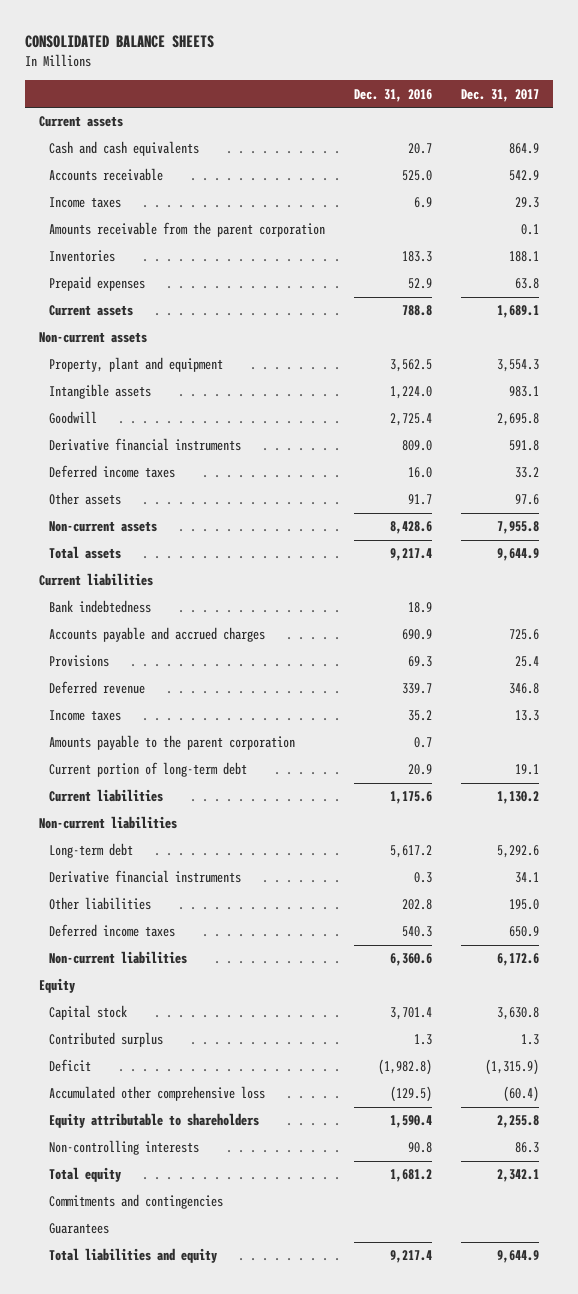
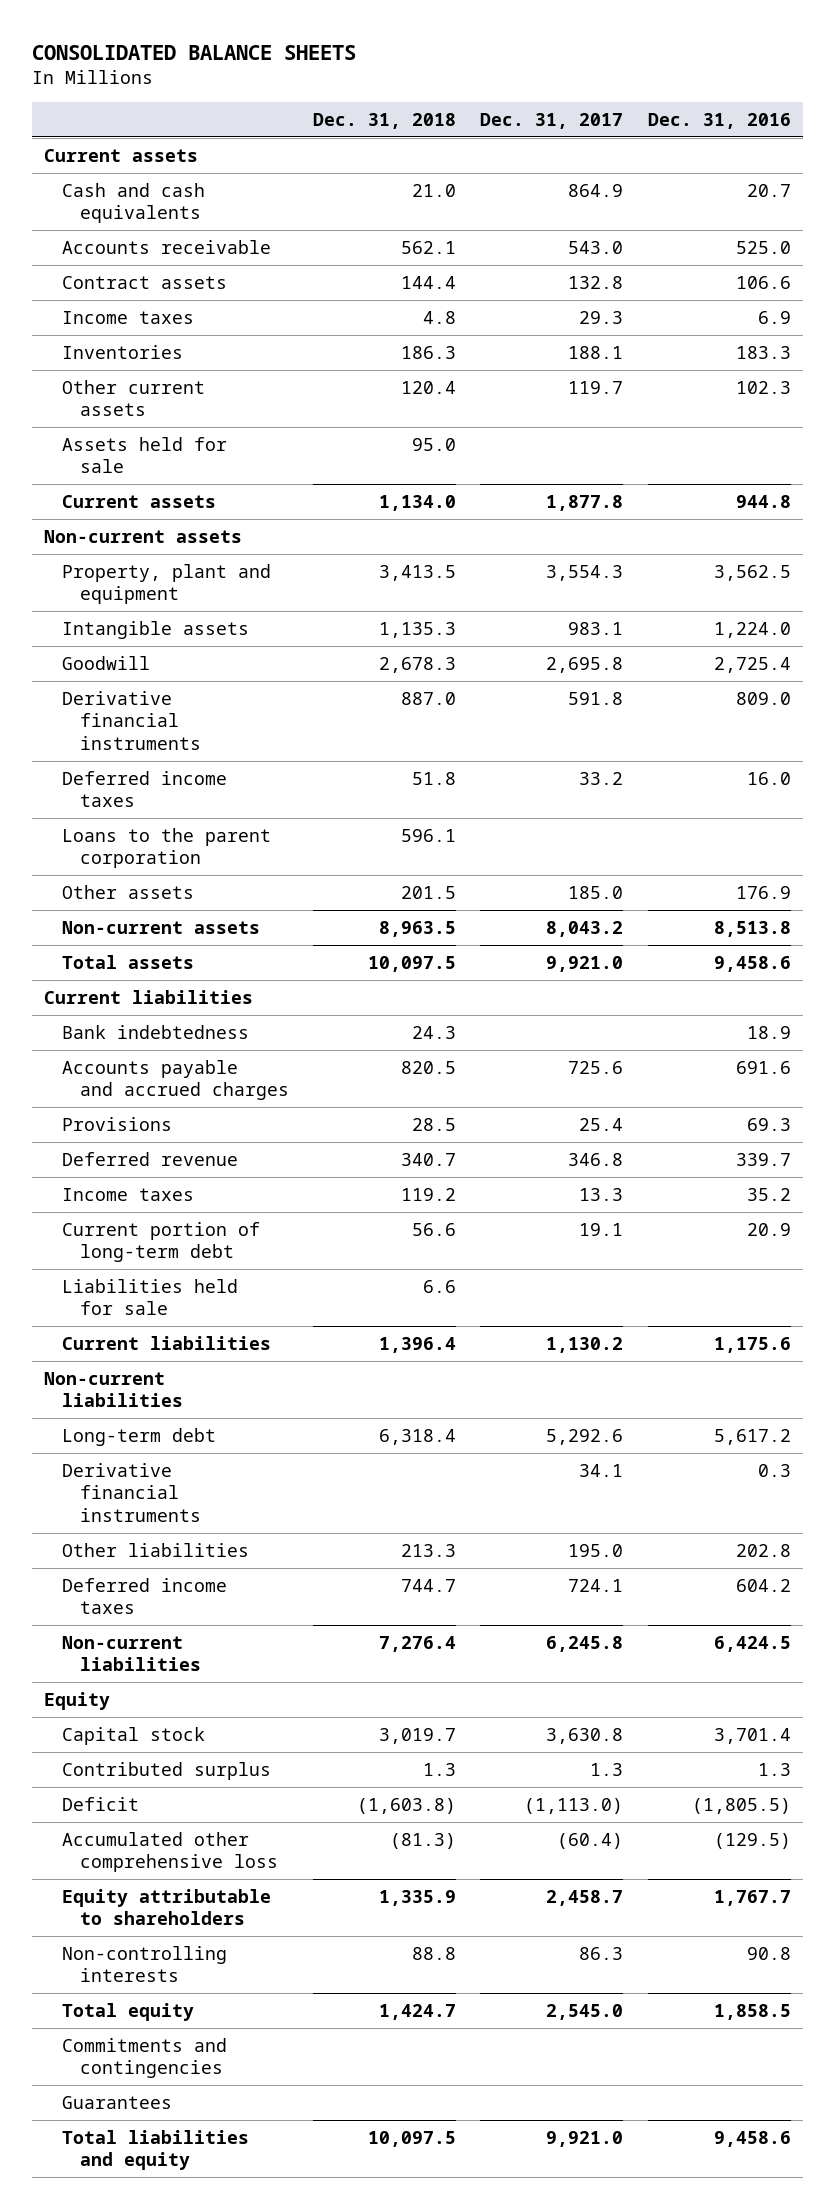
none -> [312,112,456,129] Dec. 31, 2018
[508,170,539,182] 542.9 -> [568,240,624,254] 543.0
none -> [61,275,227,289] Contract assets
[49,222,326,238] Amounts receivable from the parent corporation -> none
[49,276,146,292] Prepaid expenses -> none
none -> [61,379,205,417] Other current assets
none -> [61,436,227,474] Assets held for sale
[401,305,432,317] 788.8 -> [735,494,791,508] 944.8
[496,305,539,319] 1,689.1 -> [546,494,624,511] 1,877.8
none -> [61,827,271,869] Loans to the parent corporation
[407,494,432,506] 91.7 -> [735,885,791,899] 176.9
[514,494,539,506] 97.6 -> [568,885,624,899] 185.0
[389,521,432,535] 8,428.6 -> [713,920,791,937] 8,513.8
[496,521,539,535] 7,955.8 -> [546,920,624,937] 8,043.2
[389,548,432,562] 9,217.4 -> [713,955,791,972] 9,458.6
[496,548,539,562] 9,644.9 -> [546,955,624,972] 9,921.0
[401,629,432,641] 690.9 -> [735,1060,791,1074] 691.6
[49,735,296,751] Amounts payable to the parent corporation -> none
none -> [61,1278,238,1316] Liabilities held for sale
[401,926,432,938] 540.3 -> [735,1578,791,1592] 604.2
[508,926,539,938] 650.9 -> [568,1578,624,1592] 724.1
[389,953,432,967] 6,360.6 -> [713,1635,791,1652] 6,424.5
[496,953,539,967] 6,172.6 -> [546,1635,624,1652] 6,245.8
[377,1059,432,1076] (1,982.8) -> [691,1797,791,1814] (1,805.5)
[484,1059,539,1076] (1,315.9) -> [524,1797,624,1814] (1,113.0)
[389,1115,432,1129] 1,590.4 -> [713,1889,791,1906] 1,767.7
[496,1115,539,1129] 2,255.8 -> [546,1889,624,1906] 2,458.7
[389,1169,432,1183] 1,681.2 -> [713,2003,791,2020] 1,858.5
[496,1169,539,1183] 2,342.1 -> [546,2003,624,2020] 2,545.0
[389,1250,432,1264] 9,217.4 -> [713,2130,791,2147] 9,458.6
[496,1250,539,1264] 9,644.9 -> [546,2130,624,2147] 9,921.0

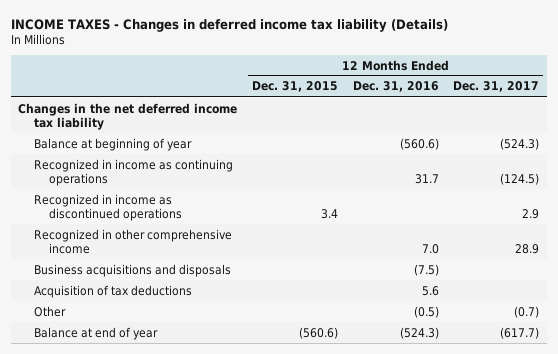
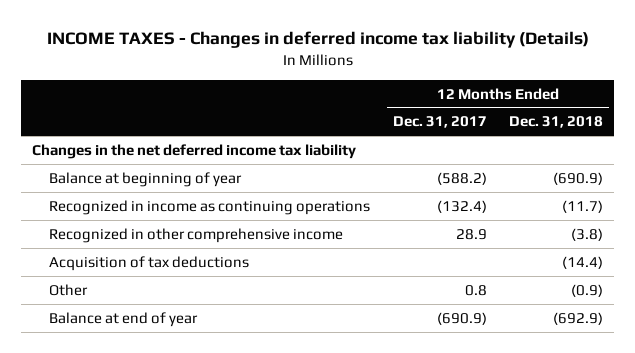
[252,81,339,93] Dec. 31, 2015 -> none
[352,81,439,93] Dec. 31, 2016 -> none
none -> [509,116,604,129] Dec. 31, 2018
[33,193,182,221] Recognized in income as discontinued operations -> none
[500,137,540,150] (524.3) -> [436,171,487,185] (588.2)
[500,172,540,185] (124.5) -> [436,199,487,213] (132.4)
[33,263,231,277] Business acquisitions and disposals -> none
[514,305,540,318] (0.7) -> [464,284,487,296] 0.8
[500,326,540,339] (617.7) -> [436,311,487,325] (690.9)

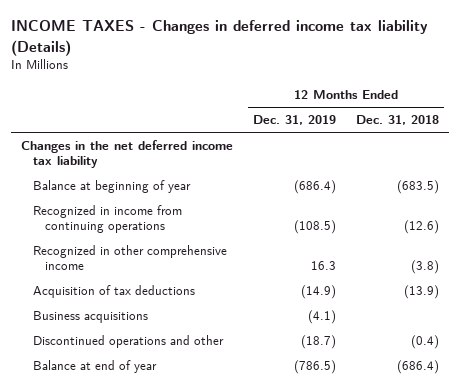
[392,116,487,129] Dec. 31, 2017 -> none
none -> [252,115,336,126] Dec. 31, 2019
[553,171,604,185] (690.9) -> [396,180,439,195] (683.5)
[49,199,371,215] Recognized in income as continuing operations -> [33,205,183,234] Recognized in income from continuing operations
[562,199,604,213] (11.7) -> [403,220,439,235] (12.6)
[49,283,89,296] Other -> none
[562,255,604,269] (14.4) -> [403,285,439,300] (13.9)
none -> [33,311,149,324] Business acquisitions
none -> [33,335,225,349] Discontinued operations and other
[553,311,604,325] (692.9) -> [396,360,439,375] (686.4)

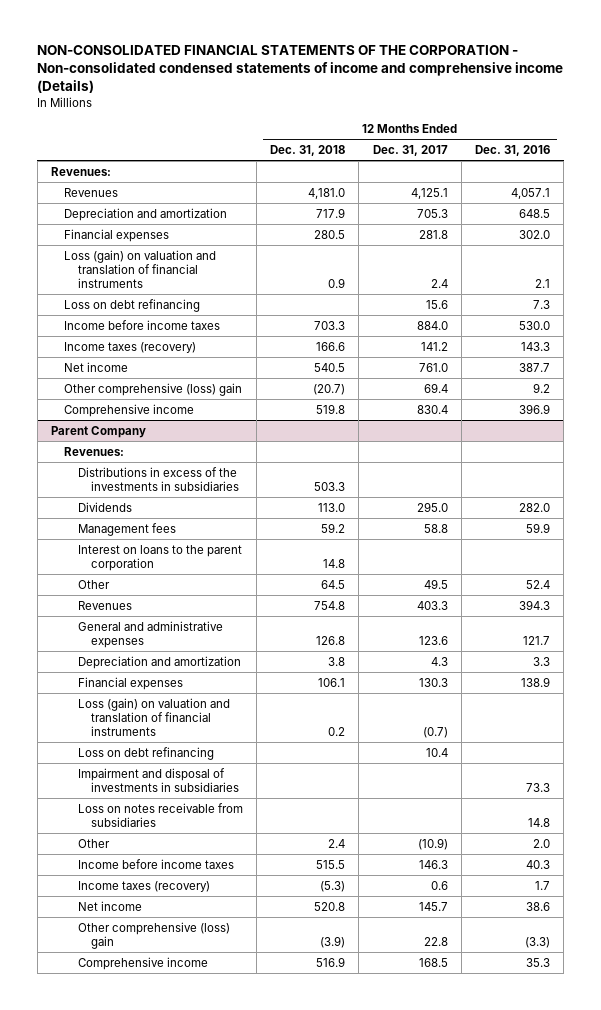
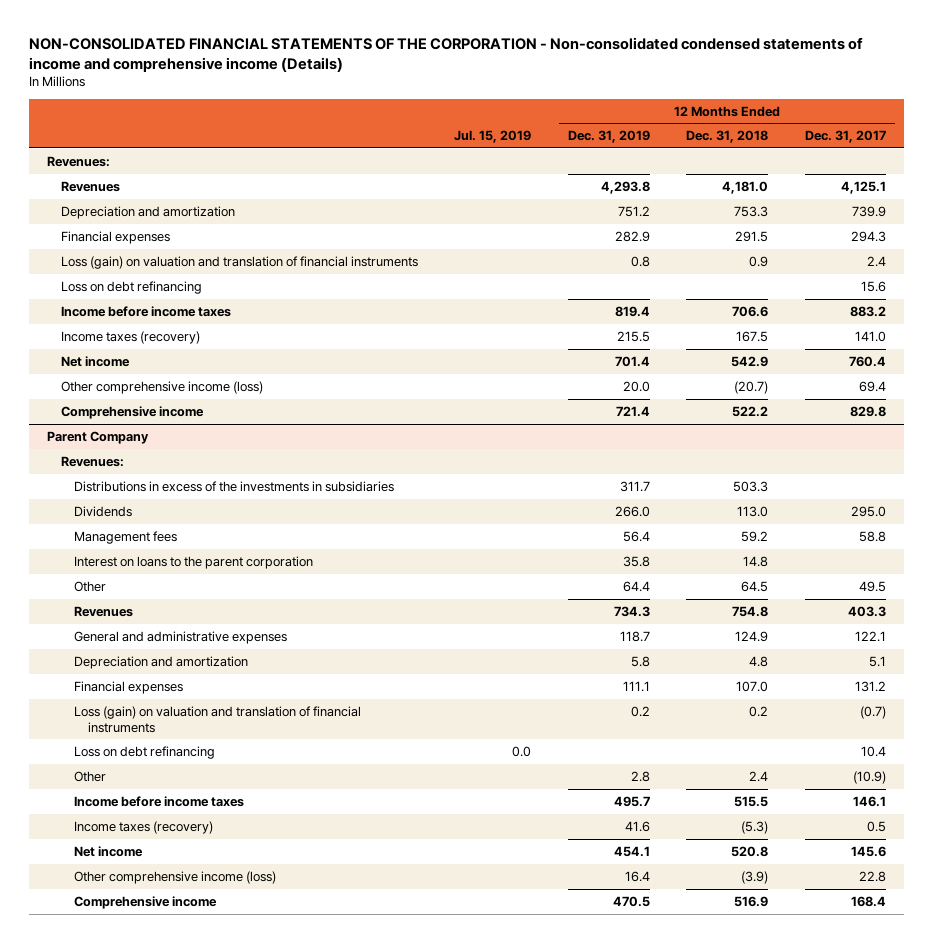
[474,145,550,157] Dec. 31, 2016 -> none
none -> [454,130,532,144] Jul. 15, 2019
none -> [567,130,650,144] Dec. 31, 2019
[316,207,346,218] 717.9 -> [734,205,769,217] 753.3
[416,208,448,218] 705.3 -> [851,205,886,217] 739.9
[314,229,346,239] 280.5 -> [735,230,769,242] 291.5
[418,229,448,239] 281.8 -> [850,230,886,242] 294.3
[314,320,346,330] 703.3 -> [732,305,769,317] 706.6
[416,320,448,330] 884.0 -> [849,305,886,317] 883.2
[316,341,346,351] 166.6 -> [736,330,769,342] 167.5
[420,341,448,351] 141.2 -> [854,330,886,342] 141.0
[314,362,346,372] 540.5 -> [731,355,769,367] 542.9
[418,362,448,372] 761.0 -> [848,355,886,367] 760.4
[64,382,243,396] Other comprehensive (loss) gain -> [60,380,263,394] Other comprehensive income (loss)
[316,403,346,414] 519.8 -> [732,405,769,417] 522.2
[416,404,448,414] 830.4 -> [849,405,886,417] 829.8
[316,635,346,645] 126.8 -> [735,630,769,642] 124.9
[418,635,448,645] 123.6 -> [854,630,886,642] 122.1
[328,656,346,666] 3.8 -> [749,655,769,667] 4.8
[430,656,448,666] 4.3 -> [868,655,886,667] 5.1
[318,677,346,687] 106.1 -> [736,680,769,692] 107.0
[418,677,448,687] 130.3 -> [854,680,886,692] 131.2
[77,767,240,792] Impairment and disposal of investments in subsidiaries -> none
[77,802,243,827] Loss on notes receivable from subsidiaries -> none
[418,859,448,869] 146.3 -> [852,795,886,807] 146.1
[430,880,448,890] 0.6 -> [866,820,886,832] 0.5
[418,901,448,911] 145.7 -> [850,845,886,857] 145.6
[77,921,230,949] Other comprehensive (loss) gain -> [74,870,277,884] Other comprehensive income (loss)
[418,957,448,967] 168.5 -> [850,895,886,907] 168.4

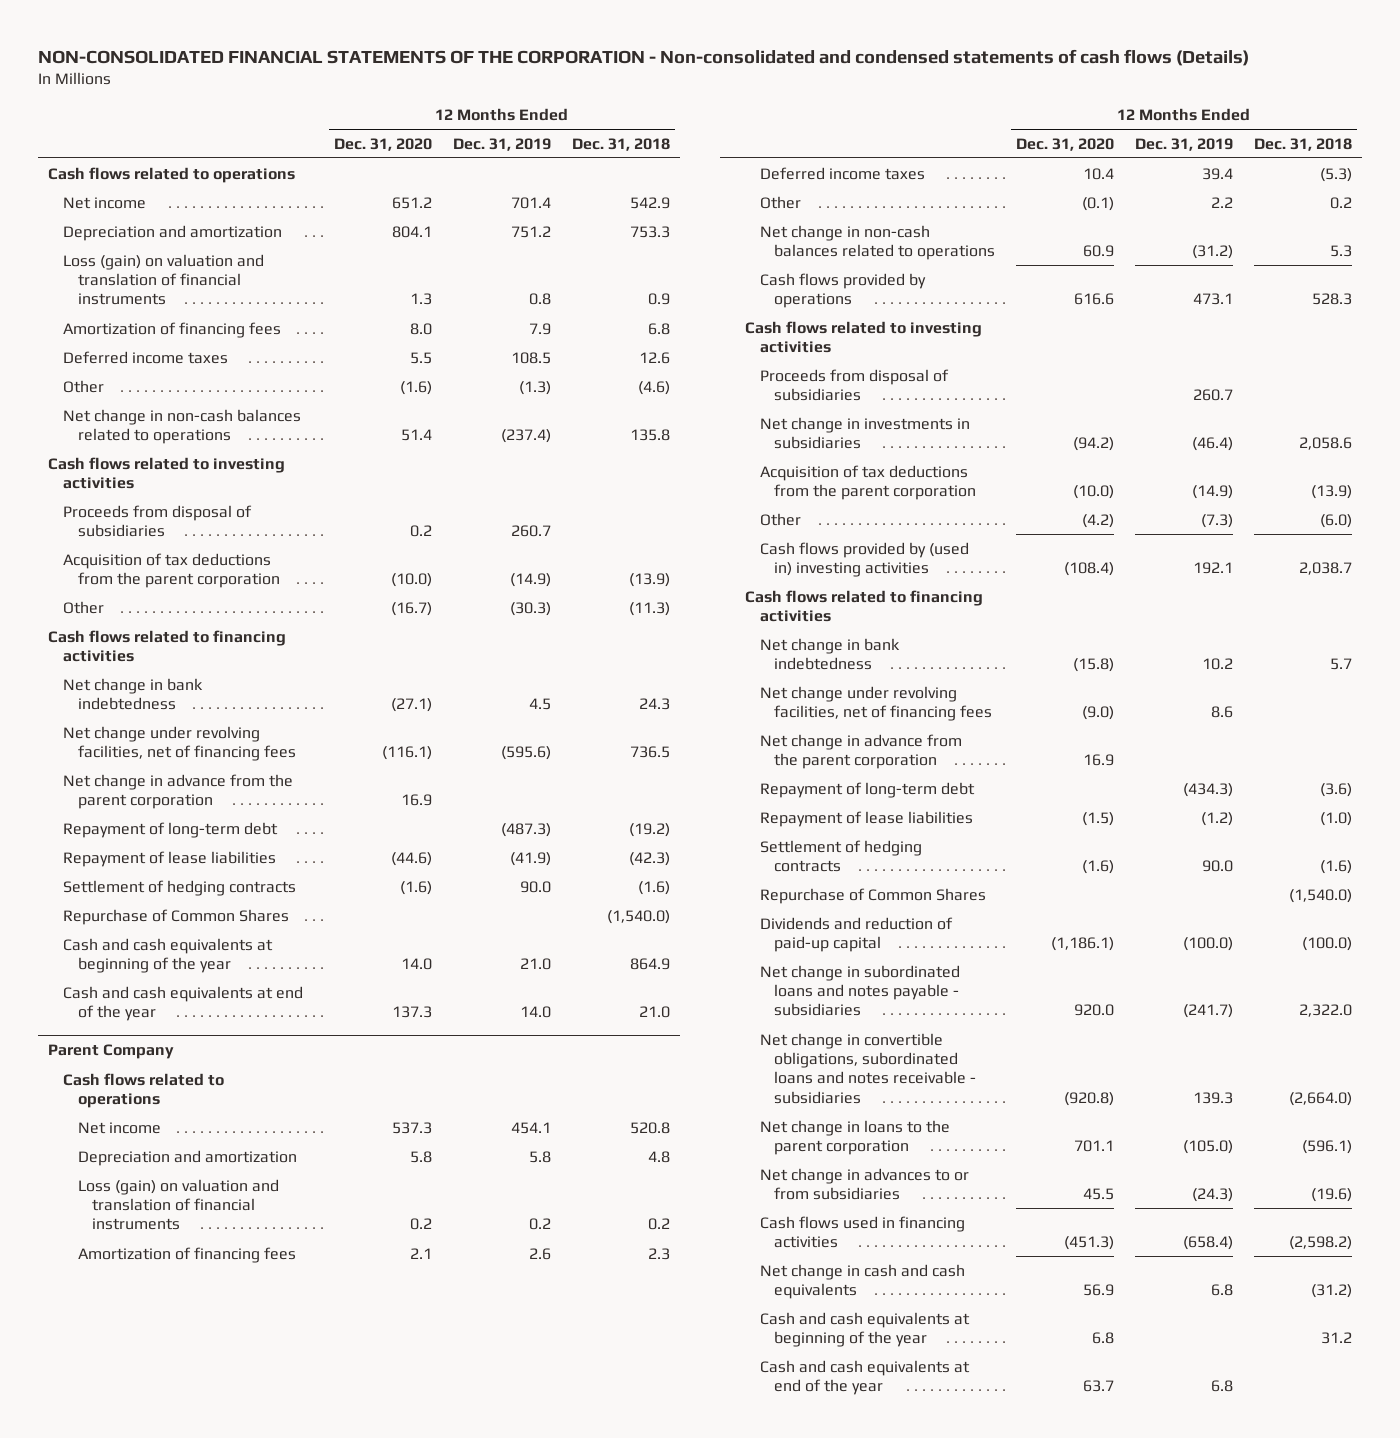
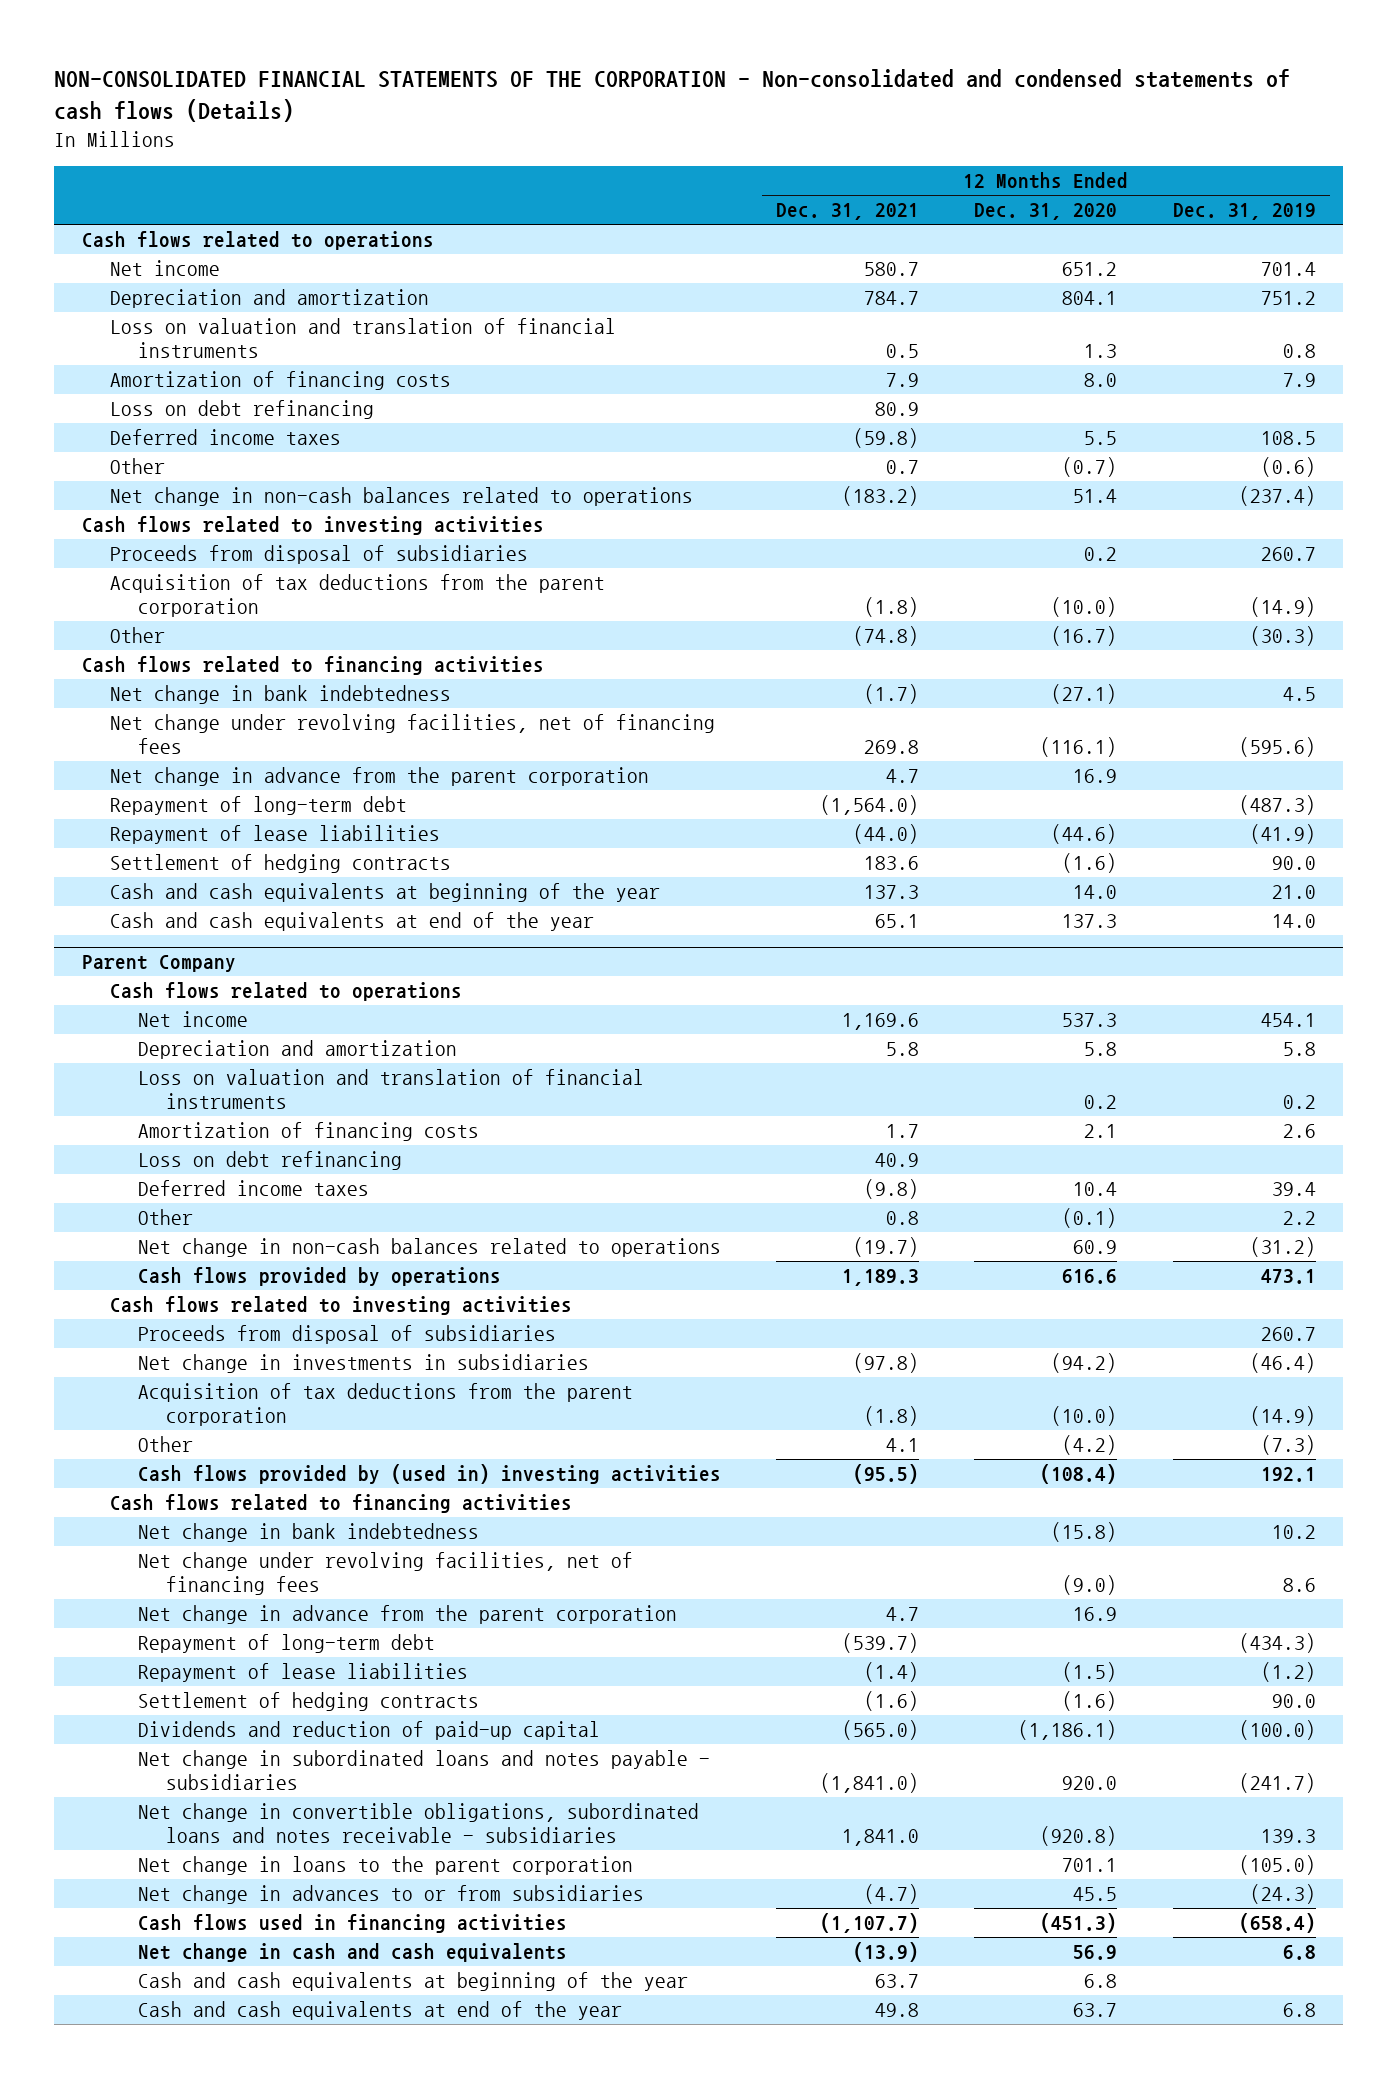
[571,137,670,151] Dec. 31, 2018 -> none
none -> [776,203,920,221] Dec. 31, 2021
[63,253,265,306] Loss (gain) on valuation and translation of financial instruments -> [109,318,616,359] Loss on valuation and translation of financial instruments
[63,321,282,338] Amortization of financing fees -> [109,371,451,391] Amortization of financing costs
none -> [109,400,374,420] Loss on debt refinancing
[400,380,433,395] (1.6) -> [1062,457,1118,478] (0.7)
[518,380,551,395] (1.3) -> [1260,457,1316,478] (0.6)
[63,908,290,925] Repurchase of Common Shares -> none
[77,1178,279,1231] Loss (gain) on valuation and translation of financial instruments -> [137,1069,644,1110] Loss on valuation and translation of financial instruments
[77,1246,296,1263] Amortization of financing fees -> [137,1122,479,1142] Amortization of financing costs
none -> [137,1151,402,1171] Loss on debt refinancing
[759,887,986,904] Repurchase of Common Shares -> none

